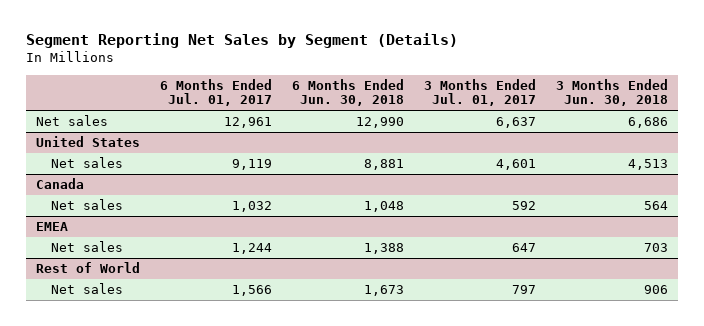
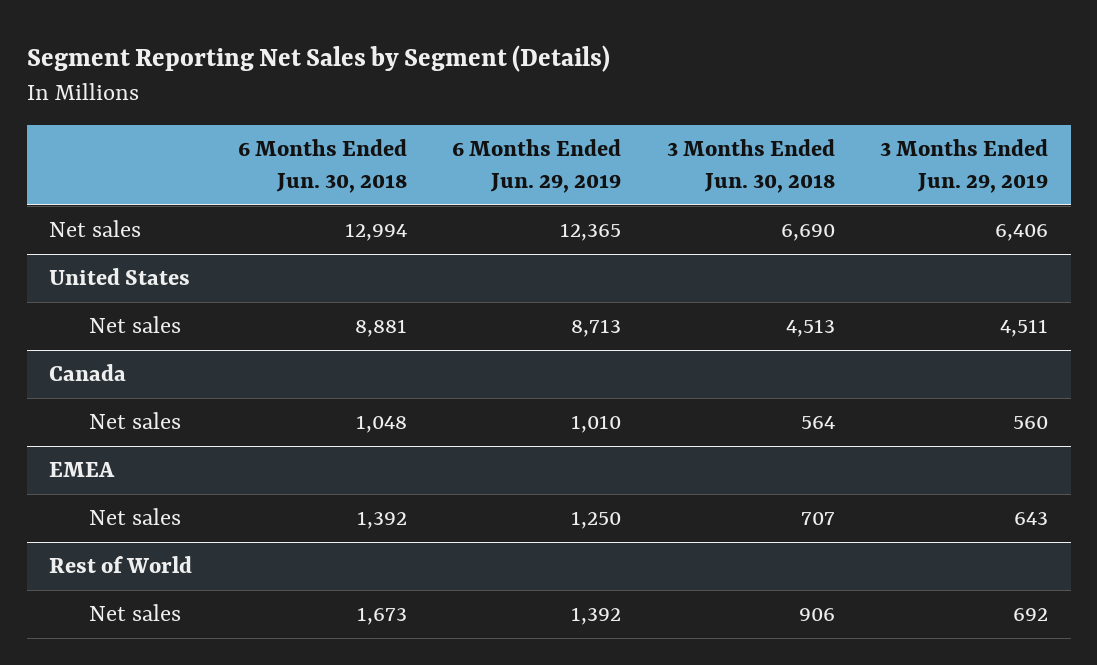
[159,78,272,107] 6 Months Ended Jul. 01, 2017 -> none
[424,78,537,107] 3 Months Ended Jul. 01, 2017 -> none
none -> [452,139,622,193] 6 Months Ended Jun. 29, 2019
none -> [880,139,1049,193] 3 Months Ended Jun. 29, 2019
[355,117,404,129] 12,990 -> [344,223,407,242] 12,994
[628,117,669,129] 6,686 -> [780,224,835,242] 6,690
[363,243,404,255] 1,388 -> [356,511,407,530] 1,392
[644,243,669,253] 703 -> [800,512,835,526] 707

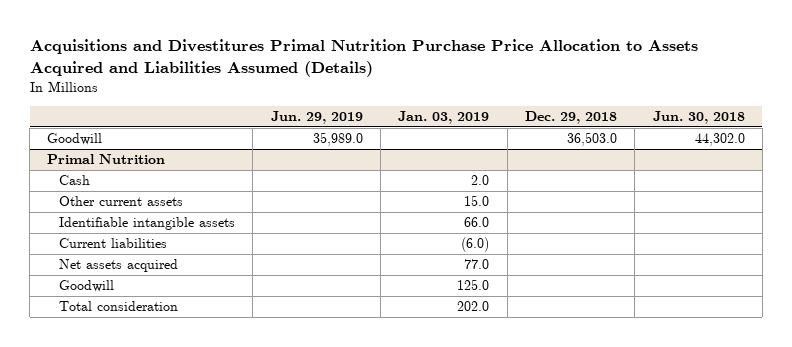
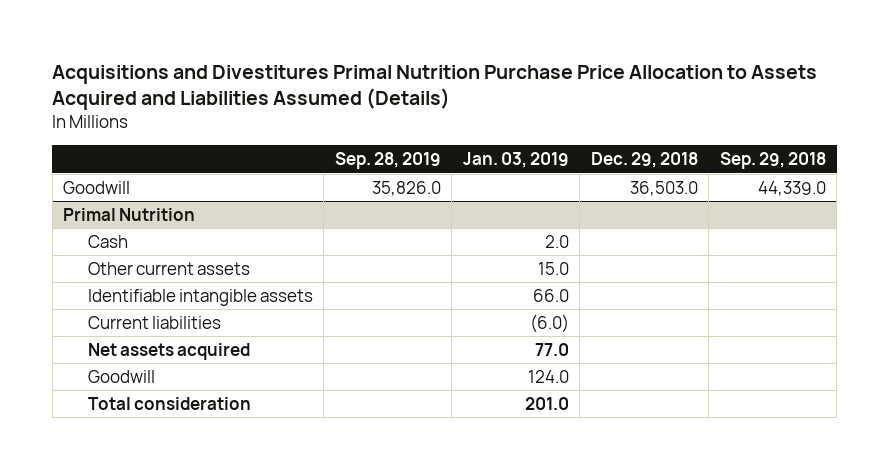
[270,111,363,125] Jun. 29, 2019 -> none
[652,111,745,125] Jun. 30, 2018 -> none
none -> [334,152,441,170] Sep. 28, 2019
none -> [719,152,826,170] Sep. 29, 2018
[457,279,490,291] 125.0 -> [527,369,569,383] 124.0
[457,301,490,312] 202.0 -> [524,396,569,410] 201.0

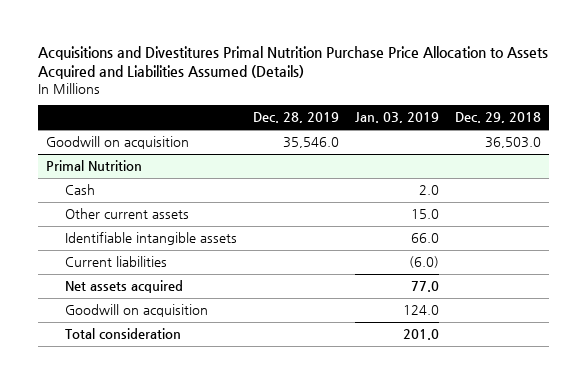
[334,152,441,170] Sep. 28, 2019 -> none
[719,152,826,170] Sep. 29, 2018 -> none
none -> [253,112,340,124] Dec. 28, 2019
[63,180,131,194] Goodwill -> [45,136,189,150] Goodwill on acquisition
[87,369,155,383] Goodwill -> [65,304,209,318] Goodwill on acquisition

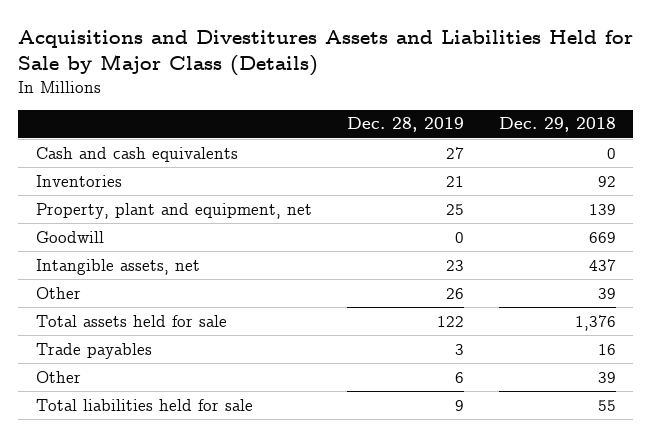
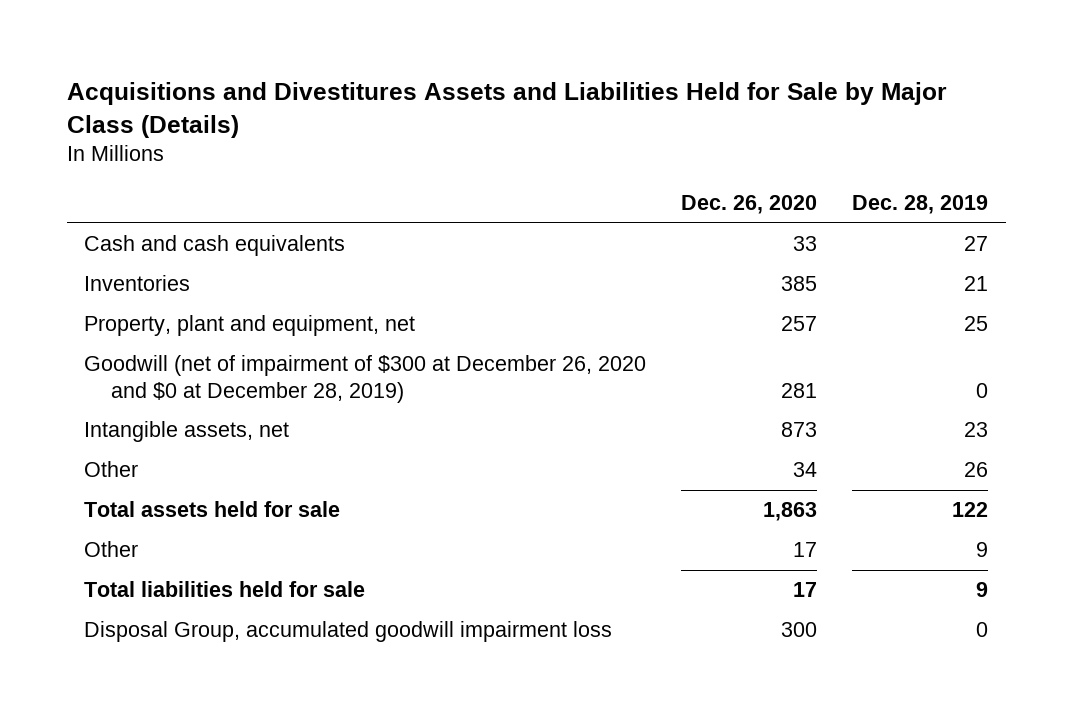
[498,117,616,133] Dec. 29, 2018 -> none
none -> [681,194,818,214] Dec. 26, 2020
[35,230,104,243] Goodwill -> [84,355,647,403] Goodwill (net of impairment of $300 at December 26, 2020 and $0 at December 28, 2019)
[35,342,152,359] Trade payables -> none
[454,371,464,383] 6 -> [976,542,989,558] 9
none -> [84,621,613,643] Disposal Group, accumulated goodwill impairment loss

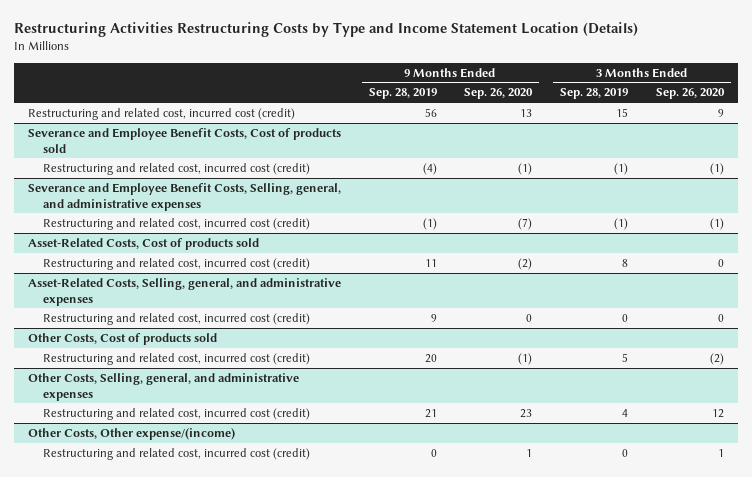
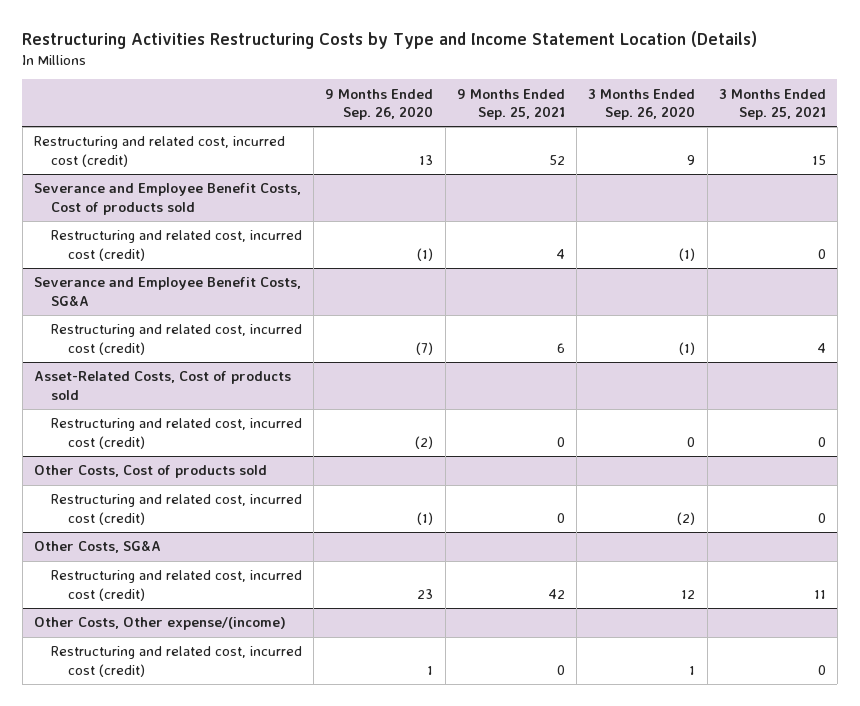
[368,88,437,100] Sep. 28, 2019 -> none
[560,88,629,100] Sep. 28, 2019 -> none
none -> [456,88,565,121] 9 Months Ended Sep. 25, 2021
none -> [718,88,826,121] 3 Months Ended Sep. 25, 2021
[27,182,341,211] Severance and Employee Benefit Costs, Selling, general, and administrative expenses -> none
none -> [33,277,301,306] Severance and Employee Benefit Costs, SG&A
[27,277,341,306] Asset-Related Costs, Selling, general, and administrative expenses -> none
[43,312,311,325] Restructuring and related cost, incurred cost (credit) -> none
[27,372,299,401] Other Costs, Selling, general, and administrative expenses -> none
none -> [33,540,161,554] Other Costs, SG&A

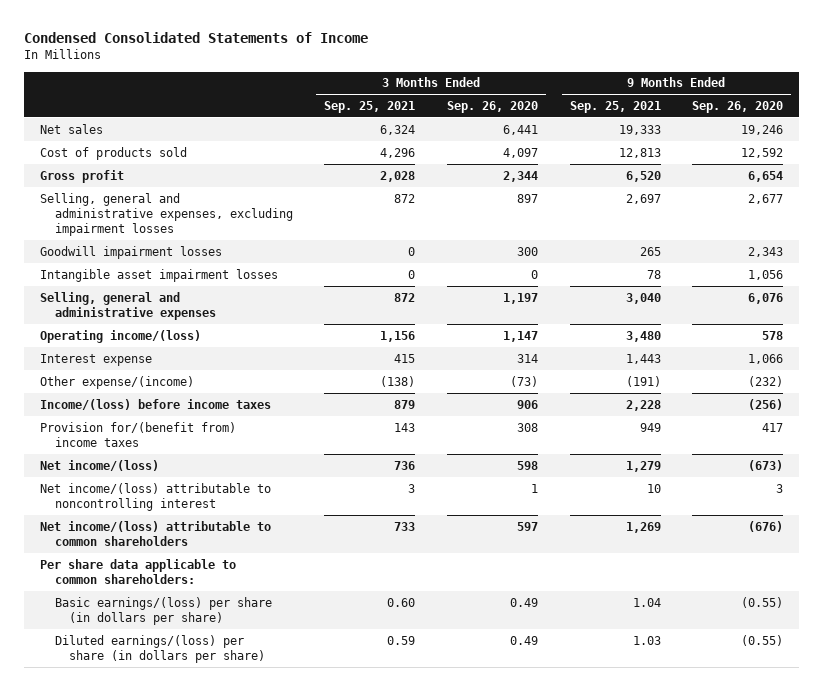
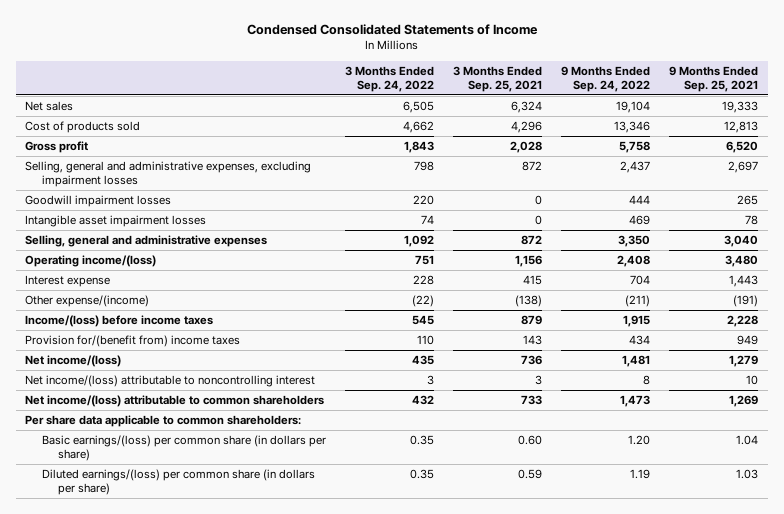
[447,100,539,113] Sep. 26, 2020 -> none
[692,100,784,113] Sep. 26, 2020 -> none
none -> [345,65,435,93] 3 Months Ended Sep. 24, 2022
none -> [561,65,651,93] 9 Months Ended Sep. 24, 2022
[54,596,272,625] Basic earnings/(loss) per share (in dollars per share) -> [41,434,326,462] Basic earnings/(loss) per common share (in dollars per share)
[54,634,266,663] Diluted earnings/(loss) per share (in dollars per share) -> [41,468,315,496] Diluted earnings/(loss) per common share (in dollars per share)

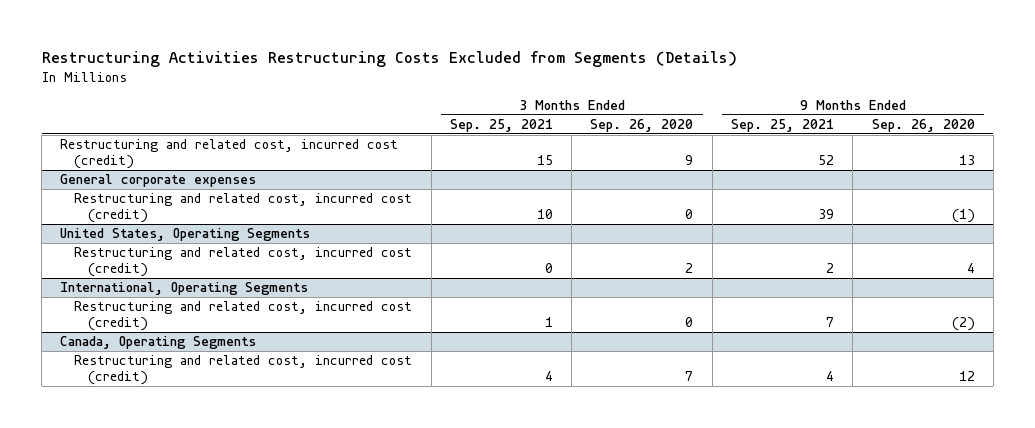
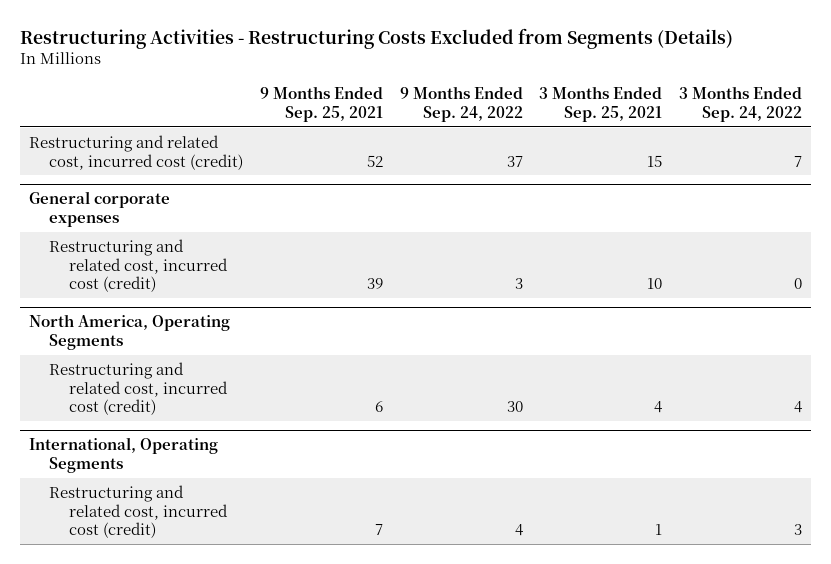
[41,50,737,67] Restructuring Activities Restructuring Costs Excluded from Segments (Details) -> [20,27,734,49] Restructuring Activities - Restructuring Costs Excluded from Segments (Details)
[590,118,694,132] Sep. 26, 2020 -> none
[871,118,975,132] Sep. 26, 2020 -> none
none -> [399,86,523,123] 9 Months Ended Sep. 24, 2022
none -> [679,86,803,123] 3 Months Ended Sep. 24, 2022
[60,228,311,242] United States, Operating Segments -> none
none -> [28,314,230,350] North America, Operating Segments
[544,263,553,274] 0 -> [654,401,663,414] 4
[826,263,835,274] 2 -> [374,401,383,413] 6
[60,336,257,350] Canada, Operating Segments -> none
[74,355,413,386] Restructuring and related cost, incurred cost (credit) -> none

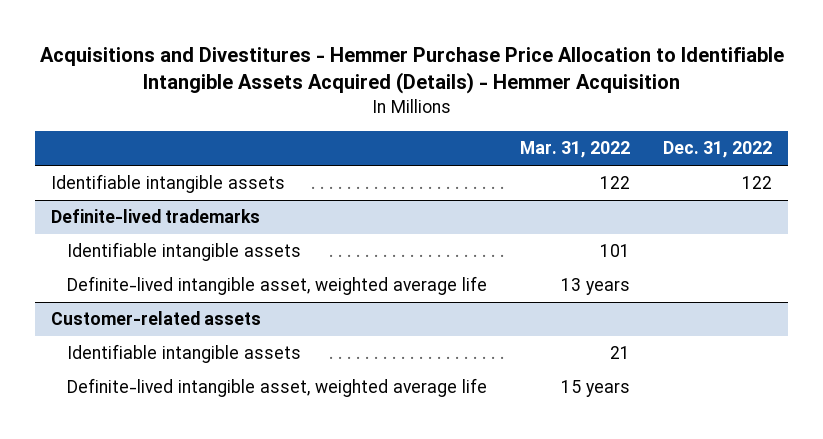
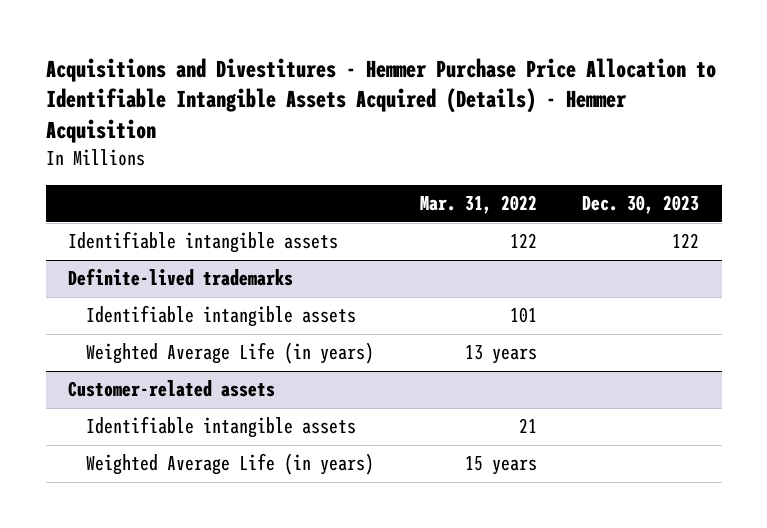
[662,141,772,159] Dec. 31, 2022 -> none
none -> [581,195,699,215] Dec. 30, 2023
[67,276,488,296] Definite-lived intangible asset, weighted average life -> [86,342,375,365] Weighted Average Life (in years)
[67,378,488,398] Definite-lived intangible asset, weighted average life -> [86,453,375,476] Weighted Average Life (in years)

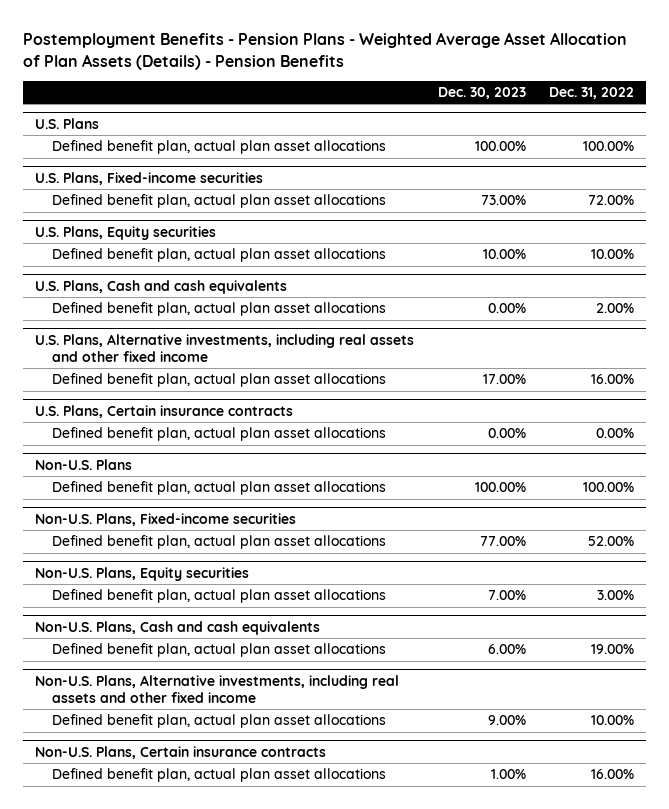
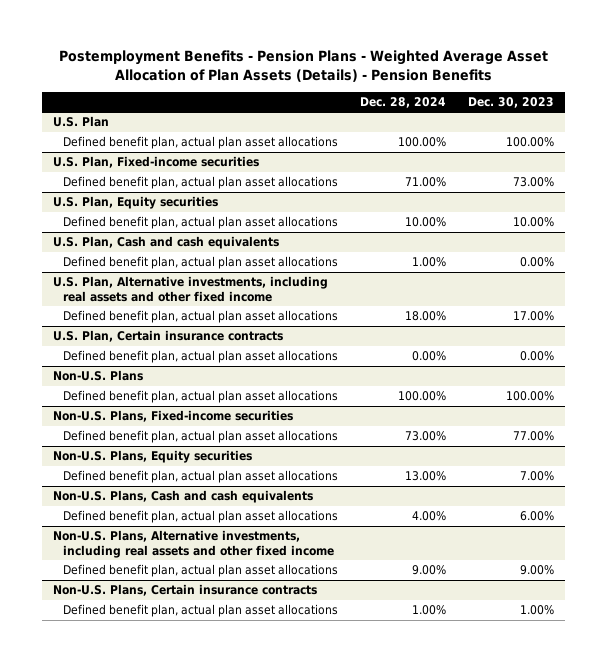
[549,87,635,100] Dec. 31, 2022 -> none
none -> [360,96,447,108] Dec. 28, 2024
[35,117,100,129] U.S. Plans -> [53,116,110,128] U.S. Plan
[35,171,264,185] U.S. Plans, Fixed-income securities -> [53,156,260,169] U.S. Plan, Fixed-income securities
[35,225,217,240] U.S. Plans, Equity securities -> [53,196,219,210] U.S. Plan, Equity securities
[35,279,288,294] U.S. Plans, Cash and cash equivalents -> [53,236,280,250] U.S. Plan, Cash and cash equivalents
[35,333,415,362] U.S. Plans, Alternative investments, including real assets and other fixed income -> [53,276,329,302] U.S. Plan, Alternative investments, including real assets and other fixed income
[35,404,294,418] U.S. Plans, Certain insurance contracts -> [53,330,284,343] U.S. Plan, Certain insurance contracts

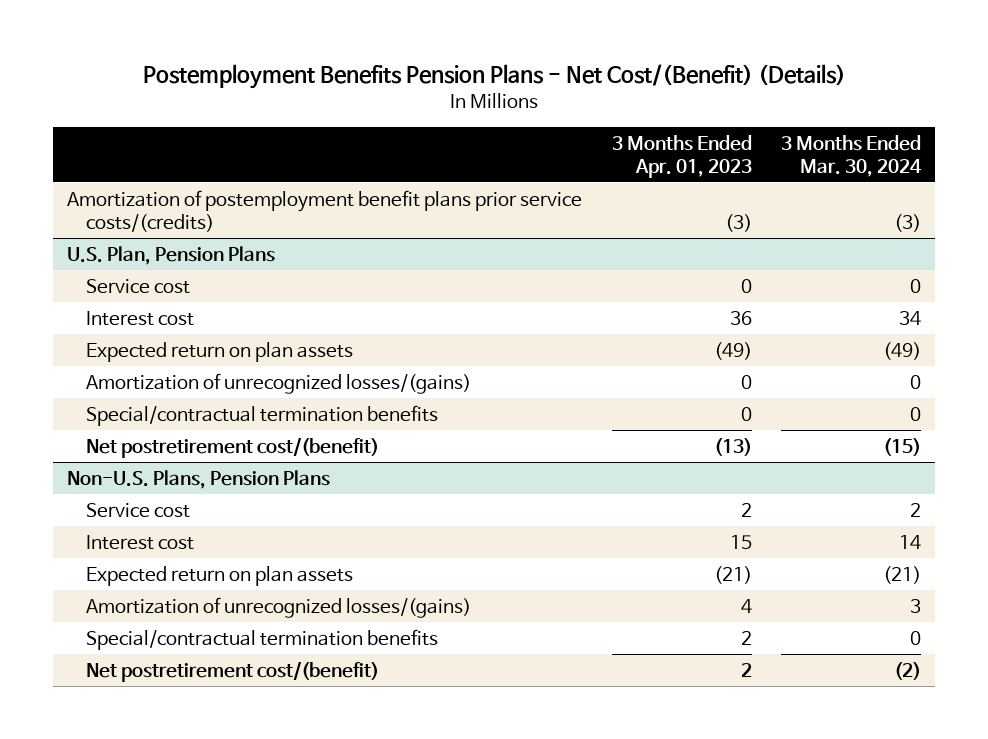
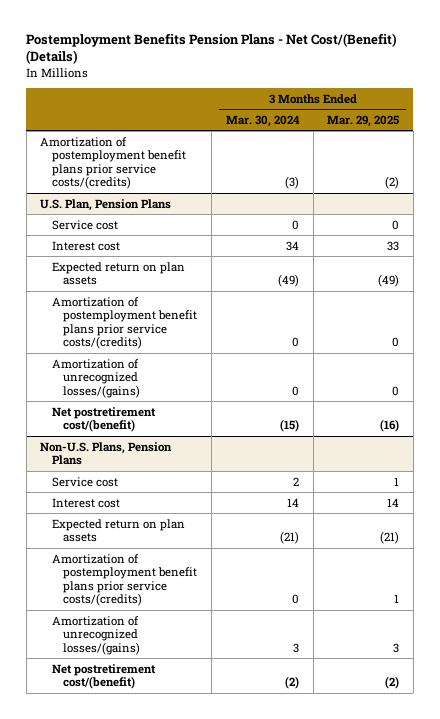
[611,134,752,178] 3 Months Ended Apr. 01, 2023 -> none
none -> [327,114,400,127] Mar. 29, 2025
none -> [51,296,198,350] Amortization of postemployment benefit plans prior service costs/(credits)
[85,404,438,426] Special/contractual termination benefits -> none
none -> [51,553,198,607] Amortization of postemployment benefit plans prior service costs/(credits)
[85,628,438,650] Special/contractual termination benefits -> none

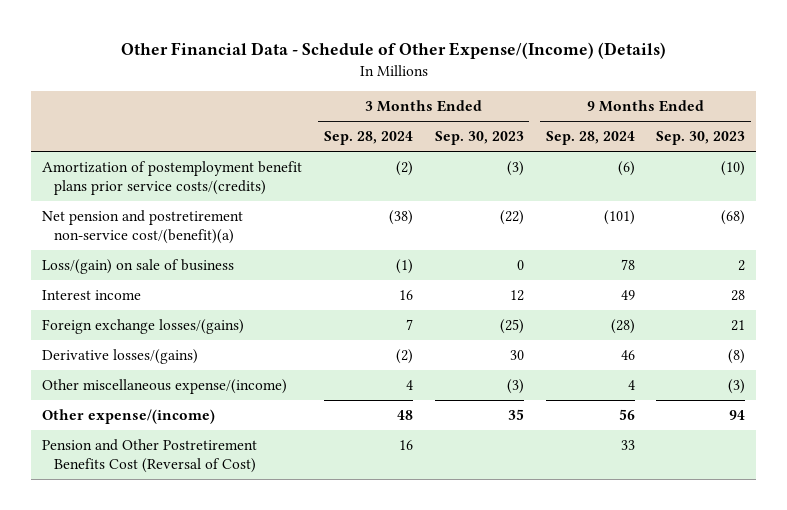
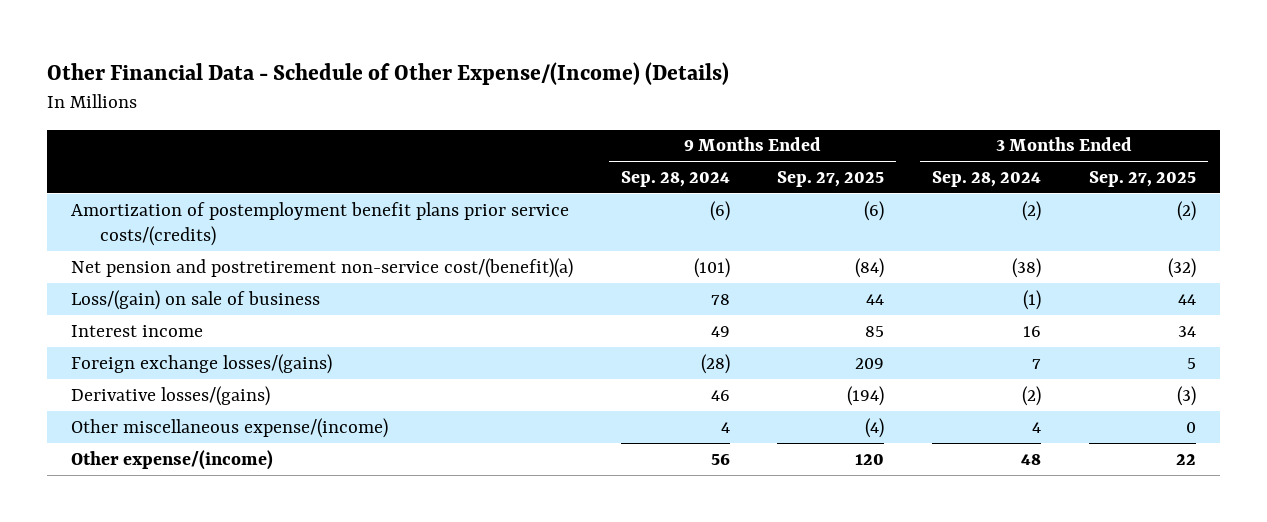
[434,131,524,146] Sep. 30, 2023 -> none
[656,131,746,146] Sep. 30, 2023 -> none
none -> [777,171,885,188] Sep. 27, 2025
none -> [1088,171,1196,188] Sep. 27, 2025
[41,439,257,473] Pension and Other Postretirement Benefits Cost (Reversal of Cost) -> none

